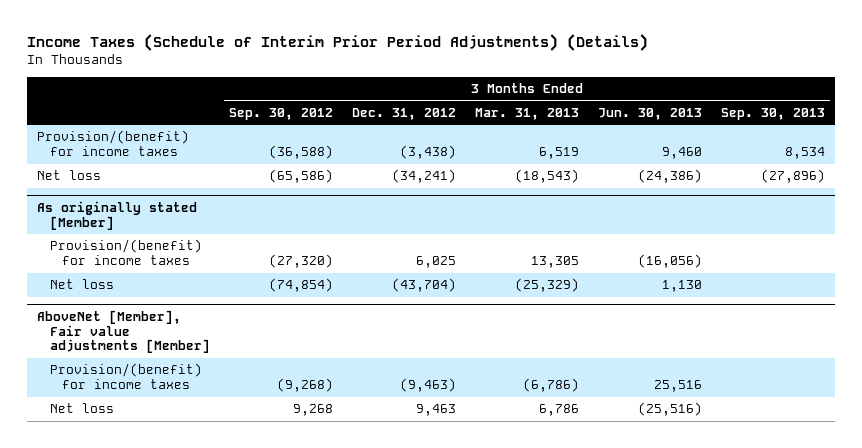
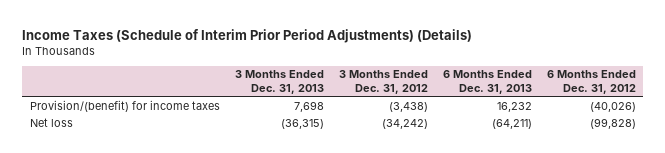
[228,107,333,120] Sep. 30, 2012 -> none
[475,107,580,120] Mar. 31, 2013 -> none
[598,107,703,120] Jun. 30, 2013 -> none
[721,107,826,120] Sep. 30, 2013 -> none
none -> [234,70,324,94] 3 Months Ended Dec. 31, 2013
none -> [442,70,532,94] 6 Months Ended Dec. 31, 2013
none -> [546,70,636,94] 6 Months Ended Dec. 31, 2012
[36,200,197,230] As originally stated [Member] -> none
[49,239,202,266] Provision/(benefit) for income taxes -> none
[49,279,114,290] Net loss -> none
[36,309,210,354] AboveNet [Member], Fair value adjustments [Member] -> none
[49,363,202,390] Provision/(benefit) for income taxes -> none
[49,403,114,414] Net loss -> none
[391,169,456,184] (34,241) -> [381,118,428,129] (34,242)

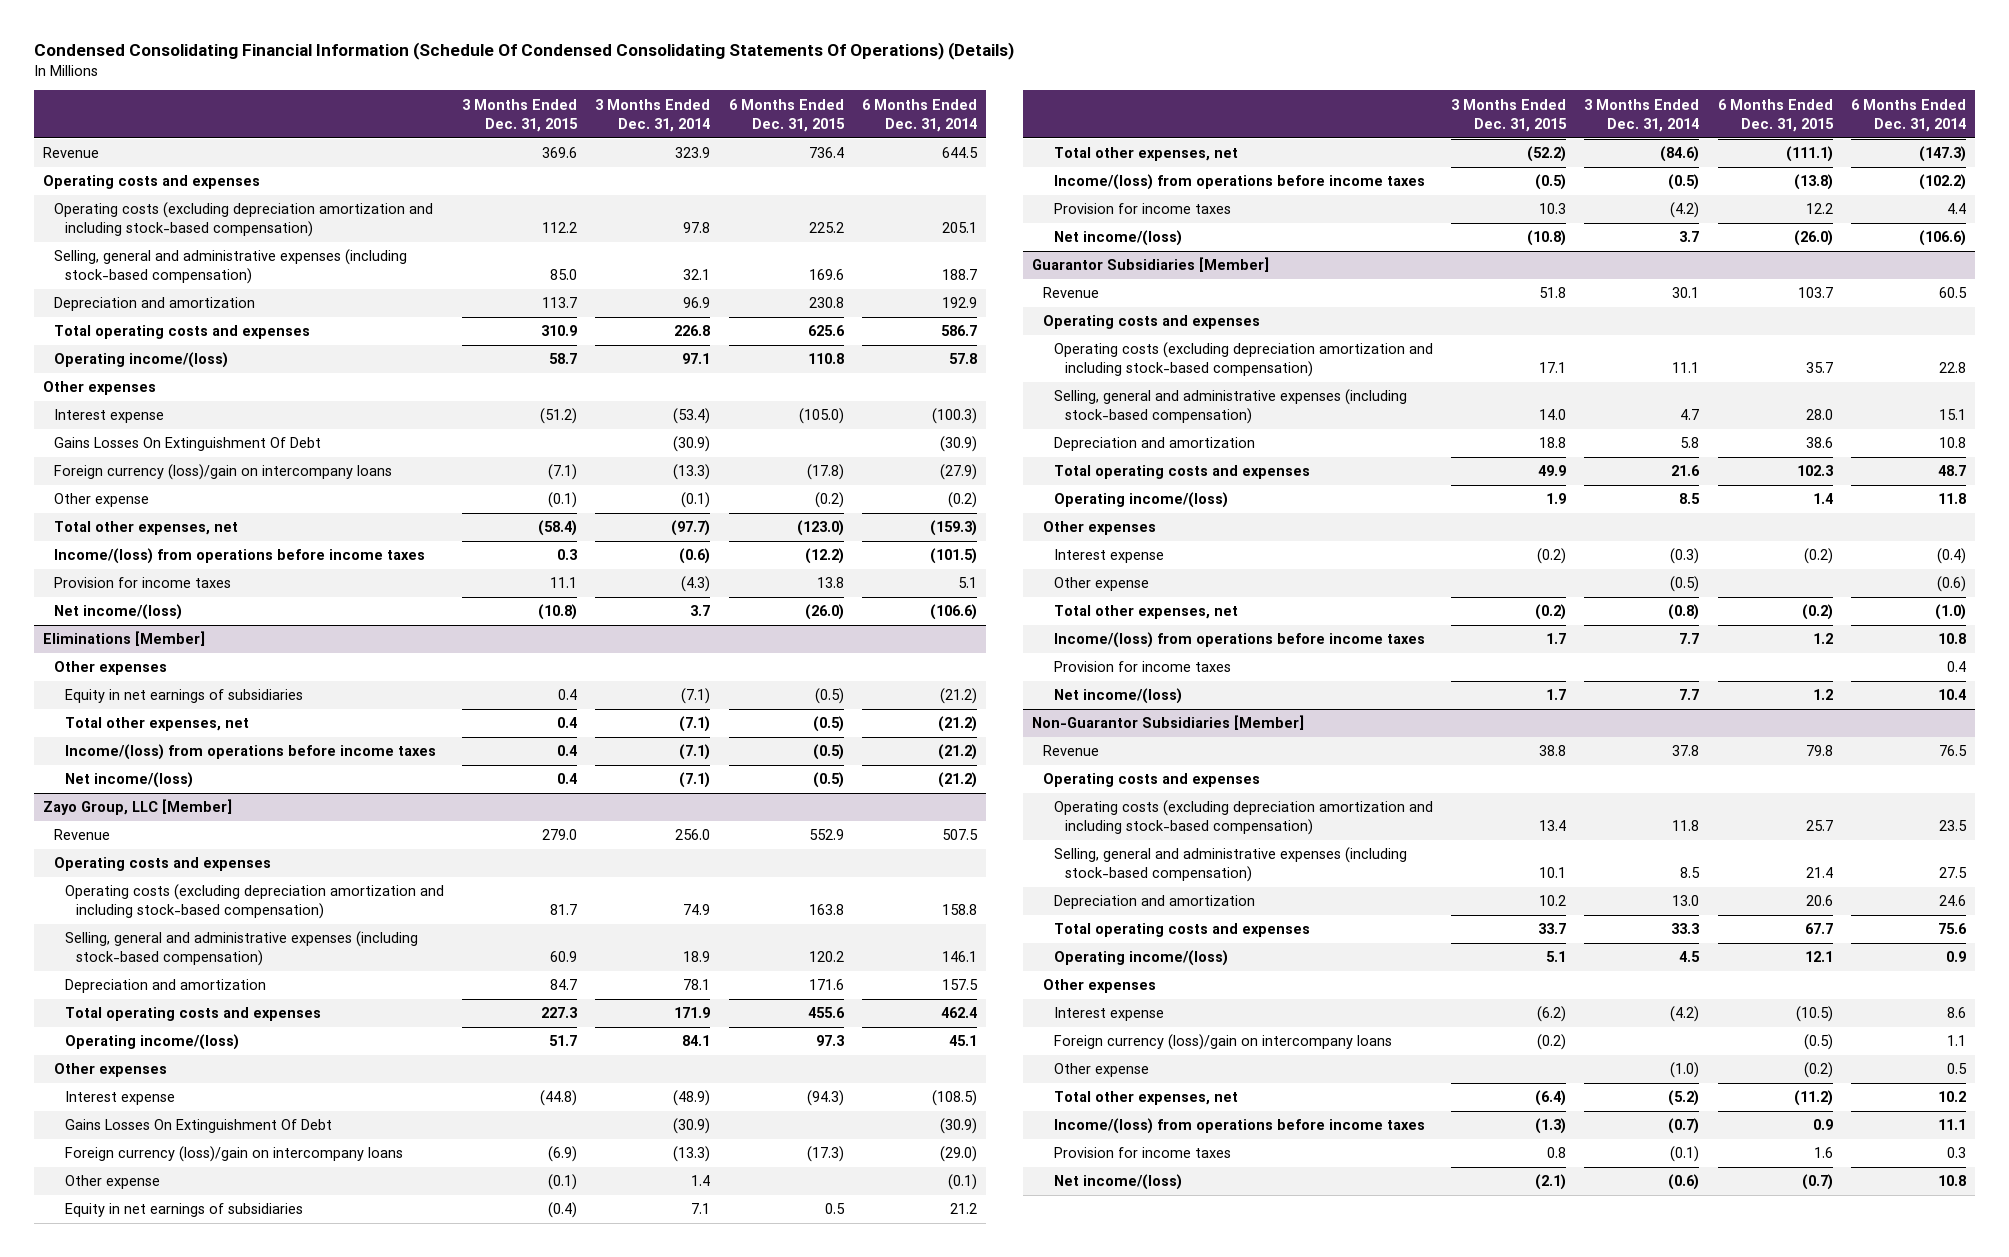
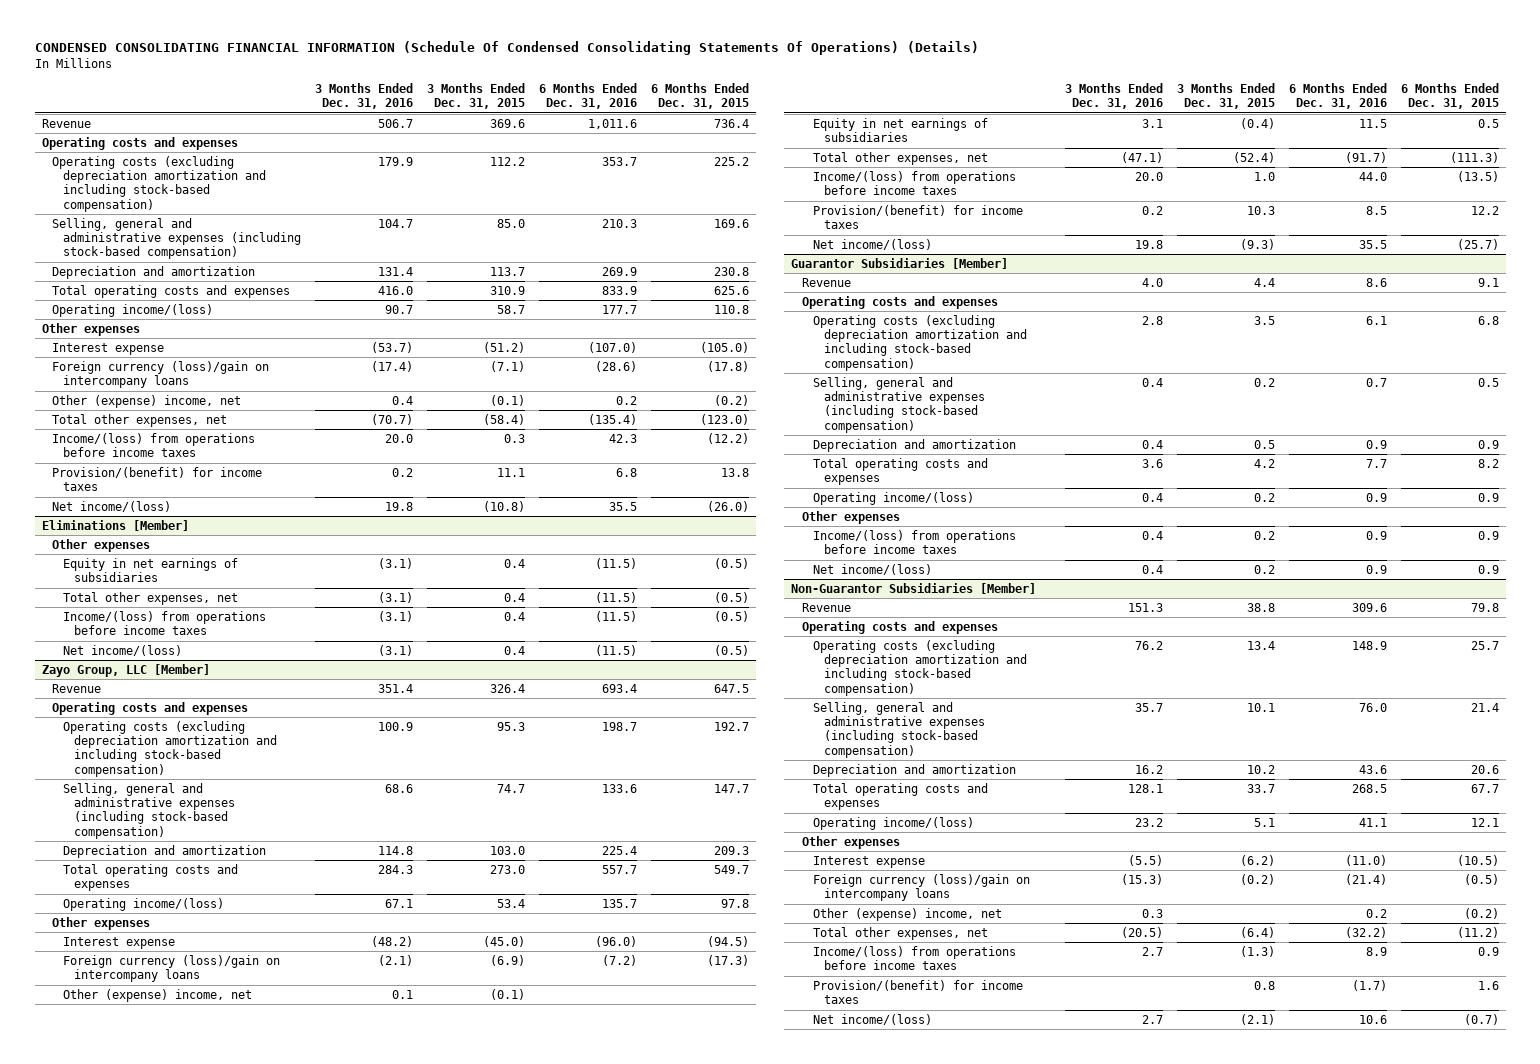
[33,42,1014,61] Condensed Consolidating Financial Information (Schedule Of Condensed Consolidating Statements Of Operations) (Details) -> [34,41,979,56] CONDENSED CONSOLIDATING FINANCIAL INFORMATION (Schedule Of Condensed Consolidating Statements Of Operations) (Details)
[595,98,711,132] 3 Months Ended Dec. 31, 2014 -> none
[862,98,978,132] 6 Months Ended Dec. 31, 2014 -> none
none -> [315,83,414,110] 3 Months Ended Dec. 31, 2016
none -> [538,83,637,110] 6 Months Ended Dec. 31, 2016
[53,437,321,452] Gains Losses On Extinguishment Of Debt -> none
[53,493,149,508] Other expense -> [52,394,242,408] Other (expense) income, net
[53,577,231,589] Provision for income taxes -> [52,466,263,492] Provision/(benefit) for income taxes
[542,829,578,841] 279.0 -> [490,683,526,693] 326.4
[808,829,844,841] 552.9 -> [713,683,749,693] 647.5
[550,904,578,916] 81.7 -> [497,721,526,731] 95.3
[808,904,844,916] 163.8 -> [713,721,749,731] 192.7
[550,951,578,963] 60.9 -> [497,783,526,793] 74.7
[808,951,844,963] 120.2 -> [713,783,749,793] 147.7
[550,979,578,991] 84.7 -> [490,845,526,855] 103.0
[808,979,844,991] 171.6 -> [713,845,749,855] 209.3
[541,1007,578,1019] 227.3 -> [490,864,526,874] 273.0
[807,1007,845,1019] 455.6 -> [713,864,749,874] 549.7
[549,1035,578,1047] 51.7 -> [497,898,526,908] 53.4
[815,1035,844,1047] 97.3 -> [720,898,749,908] 97.8
[64,1119,332,1134] Gains Losses On Extinguishment Of Debt -> none
[540,1090,578,1107] (44.8) -> [483,935,526,947] (45.0)
[806,1090,844,1107] (94.3) -> [706,935,749,947] (94.5)
[64,1175,160,1190] Other expense -> [63,988,253,1002] Other (expense) income, net
[1527,146,1567,163] (52.2) -> [1232,151,1275,163] (52.4)
[1785,146,1833,163] (111.1) -> [1449,151,1499,163] (111.3)
[1535,174,1567,191] (0.5) -> [1253,171,1275,181] 1.0
[1793,174,1833,191] (13.8) -> [1456,170,1499,182] (13.5)
[1053,203,1231,215] Provision for income taxes -> [812,204,1023,230] Provision/(benefit) for income taxes
[1527,230,1567,247] (10.8) -> [1239,238,1275,250] (9.3)
[1793,230,1833,247] (26.0) -> [1456,238,1499,250] (25.7)
[1539,287,1567,299] 51.8 -> [1253,277,1275,287] 4.4
[1797,287,1833,299] 103.7 -> [1477,277,1499,287] 9.1
[1539,362,1567,374] 17.1 -> [1253,315,1275,325] 3.5
[1805,362,1833,374] 35.7 -> [1477,315,1499,325] 6.8
[1539,409,1567,421] 14.0 -> [1253,377,1275,387] 0.2
[1805,409,1833,421] 28.0 -> [1477,377,1499,387] 0.5
[1539,437,1567,449] 18.8 -> [1253,439,1275,449] 0.5
[1805,437,1833,449] 38.6 -> [1477,439,1499,449] 0.9
[1538,465,1567,477] 49.9 -> [1253,458,1275,468] 4.2
[1796,465,1833,477] 102.3 -> [1477,458,1499,468] 8.2
[1546,493,1567,505] 1.9 -> [1253,492,1275,502] 0.2
[1812,493,1833,505] 1.4 -> [1477,492,1499,502] 0.9
[1053,549,1164,564] Interest expense -> none
[1053,577,1149,592] Other expense -> none
[1053,605,1238,620] Total other expenses, net -> none
[1053,661,1231,673] Provision for income taxes -> none
[1546,633,1567,645] 1.7 -> [1253,530,1275,540] 0.2
[1812,633,1833,645] 1.2 -> [1477,530,1499,540] 0.9
[1546,689,1567,701] 1.7 -> [1253,564,1275,574] 0.2
[1812,689,1833,701] 1.2 -> [1477,564,1499,574] 0.9
[1053,1063,1149,1078] Other expense -> [812,907,1002,921] Other (expense) income, net
[1053,1147,1231,1159] Provision for income taxes -> [812,979,1023,1005] Provision/(benefit) for income taxes

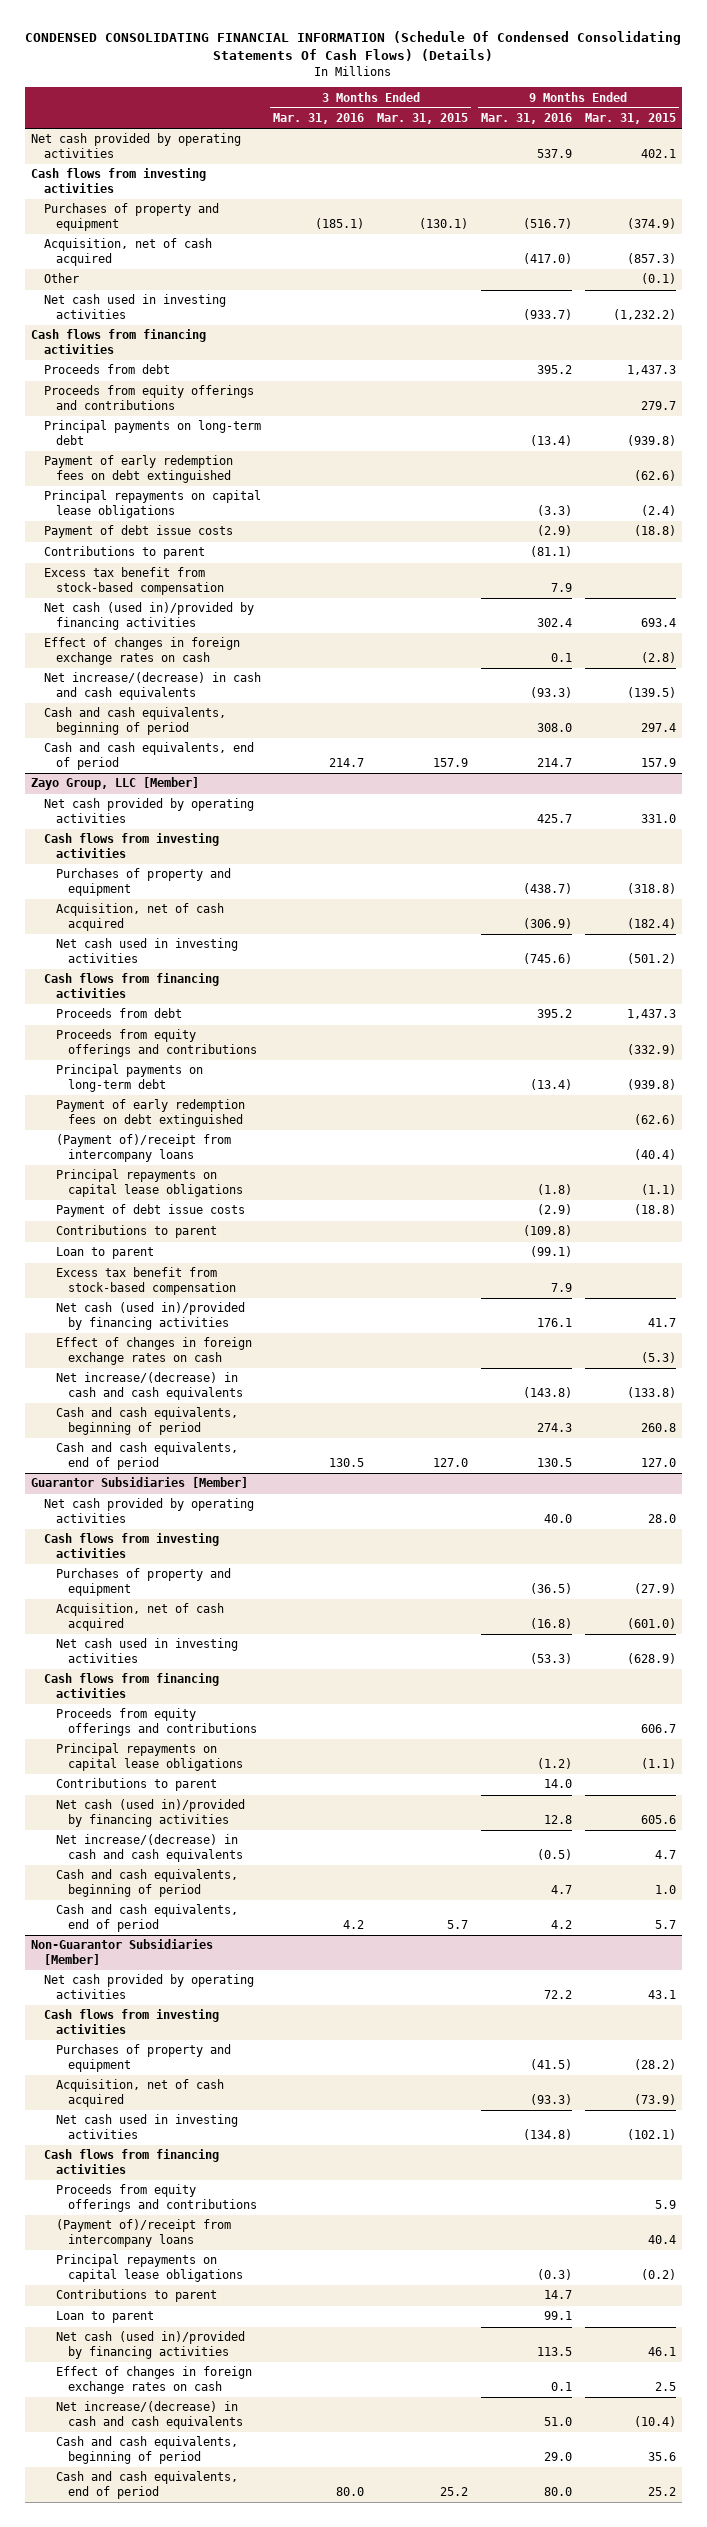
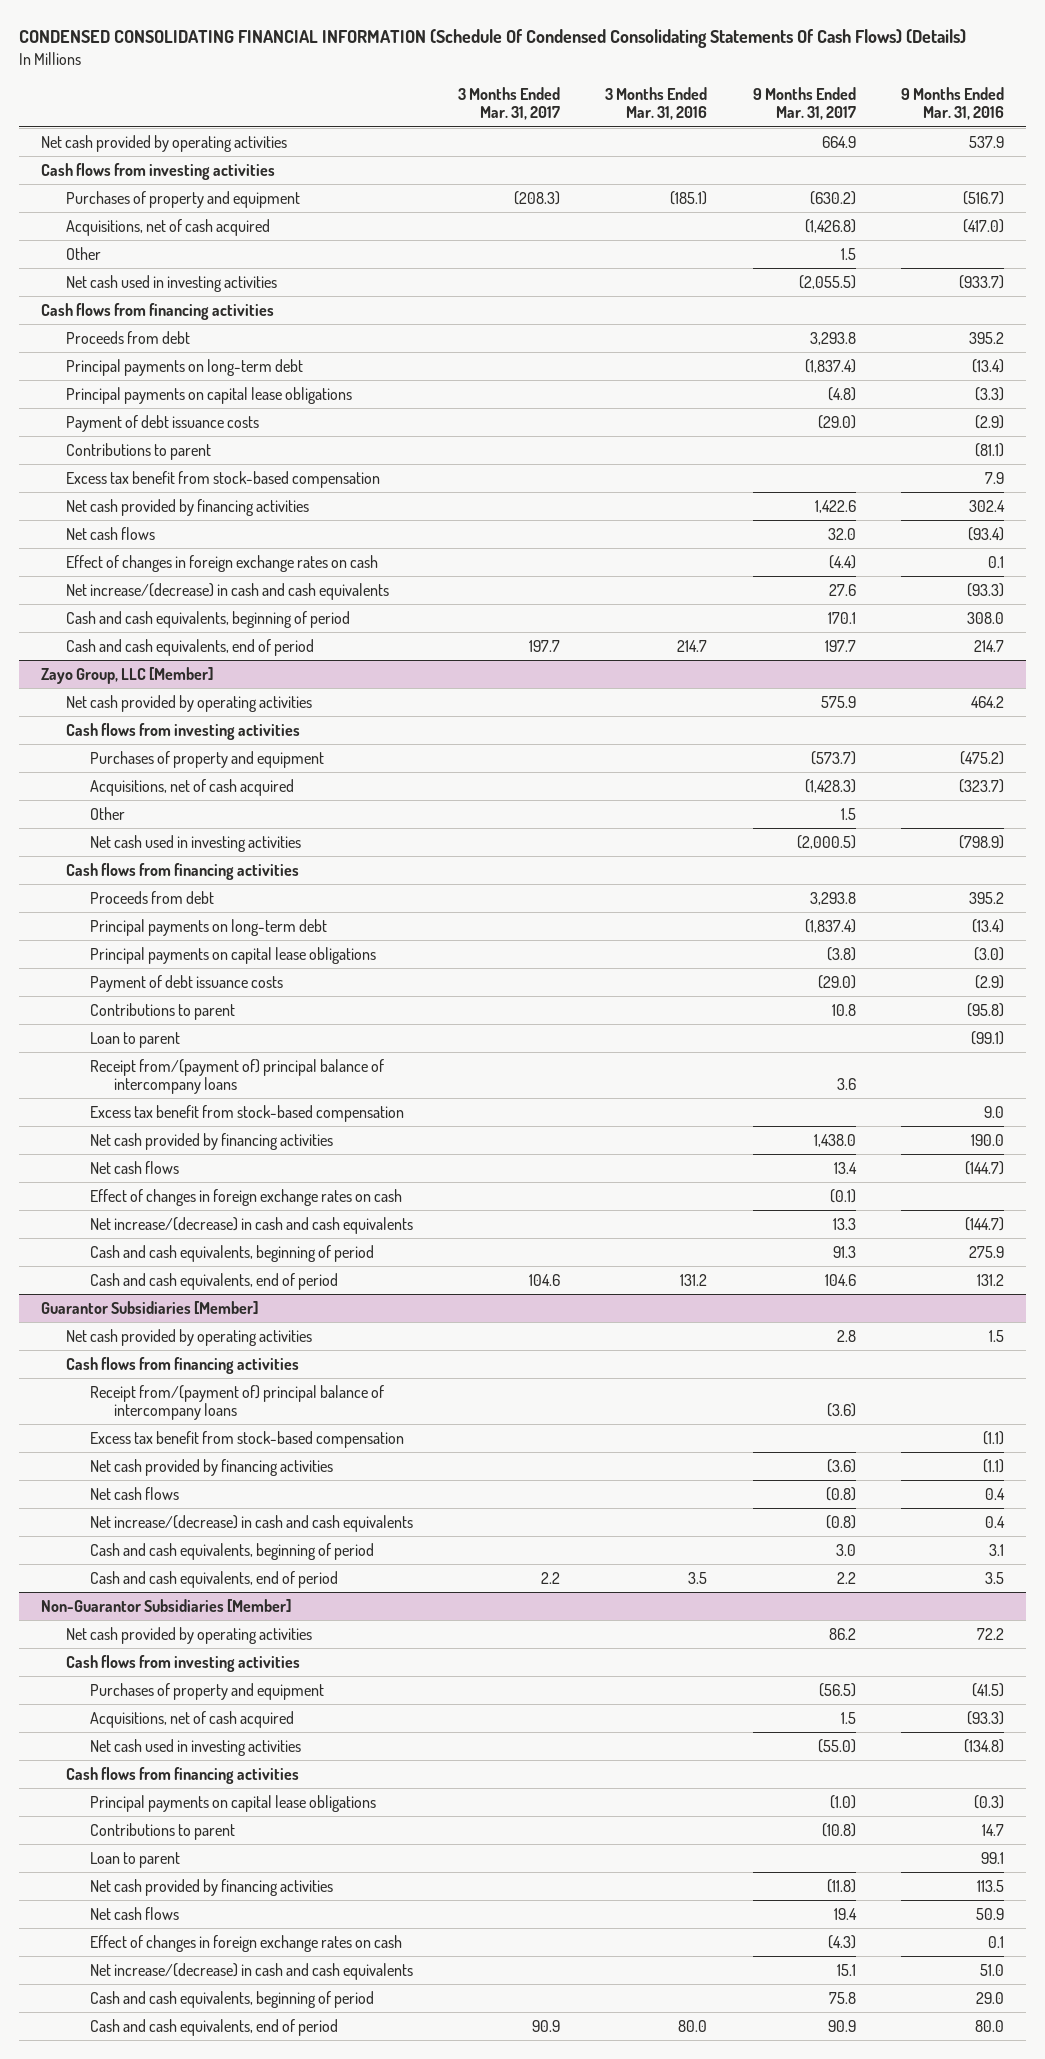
[377,113,469,125] Mar. 31, 2015 -> none
[584,113,676,125] Mar. 31, 2015 -> none
none -> [458,87,561,121] 3 Months Ended Mar. 31, 2017
none -> [752,87,856,121] 9 Months Ended Mar. 31, 2017
[43,238,212,266] Acquisition, net of cash acquired -> [65,218,270,236] Acquisitions, net of cash acquired
[43,385,254,410] Proceeds from equity offerings and contributions -> none
[43,455,233,483] Payment of early redemption fees on debt extinguished -> none
[43,490,261,518] Principal repayments on capital lease obligations -> [65,386,352,404] Principal payments on capital lease obligations
[43,525,233,539] Payment of debt issue costs -> [65,414,259,432] Payment of debt issuance costs
[43,602,254,630] Net cash (used in)/provided by financing activities -> [65,498,309,516] Net cash provided by financing activities
none -> [65,526,155,540] Net cash flows
[537,813,573,823] 425.7 -> [970,695,1004,708] 464.2
[523,882,573,894] (438.7) -> [959,750,1004,765] (475.2)
[56,903,225,931] Acquisition, net of cash acquired -> [90,778,295,796] Acquisitions, net of cash acquired
[523,917,573,929] (306.9) -> [958,778,1004,793] (323.7)
none -> [90,806,126,820] Other
[523,952,573,964] (745.6) -> [958,834,1004,849] (798.9)
[56,1029,258,1057] Proceeds from equity offerings and contributions -> none
[56,1099,246,1127] Payment of early redemption fees on debt extinguished -> none
[56,1134,232,1162] (Payment of)/receipt from intercompany loans -> none
[56,1169,244,1197] Principal repayments on capital lease obligations -> [90,946,377,964] Principal payments on capital lease obligations
[537,1183,573,1195] (1.8) -> [973,946,1004,961] (3.0)
[56,1204,246,1218] Payment of debt issue costs -> [90,974,284,992] Payment of debt issuance costs
[523,1225,573,1237] (109.8) -> [966,1002,1004,1017] (95.8)
none -> [90,1058,385,1095] Receipt from/(payment of) principal balance of intercompany loans
[551,1282,573,1292] 7.9 -> [983,1105,1004,1118] 9.0
[56,1302,246,1330] Net cash (used in)/provided by financing activities -> [90,1132,334,1150] Net cash provided by financing activities
[537,1317,573,1327] 176.1 -> [970,1133,1004,1146] 190.0
none -> [90,1160,180,1174] Net cash flows
[523,1386,573,1398] (143.8) -> [964,1216,1004,1231] (144.7)
[537,1422,573,1432] 274.3 -> [968,1245,1004,1258] 275.9
[329,1457,365,1467] 130.5 -> [680,1273,708,1286] 131.2
[537,1457,573,1467] 130.5 -> [976,1273,1004,1286] 131.2
[43,1533,219,1558] Cash flows from investing activities -> none
[56,1568,232,1596] Purchases of property and equipment -> none
[56,1603,225,1631] Acquisition, net of cash acquired -> none
[56,1638,239,1663] Net cash used in investing activities -> none
[544,1513,573,1523] 40.0 -> [988,1329,1004,1342] 1.5
[56,1708,258,1736] Proceeds from equity offerings and contributions -> none
[56,1743,244,1771] Principal repayments on capital lease obligations -> none
[56,1778,218,1792] Contributions to parent -> none
none -> [90,1384,385,1421] Receipt from/(payment of) principal balance of intercompany loans
none -> [90,1430,405,1448] Excess tax benefit from stock-based compensation
[56,1799,246,1827] Net cash (used in)/provided by financing activities -> [90,1458,334,1476] Net cash provided by financing activities
[544,1814,573,1824] 12.8 -> [982,1458,1004,1473] (1.1)
none -> [90,1486,180,1500] Net cash flows
[537,1848,573,1860] (0.5) -> [984,1515,1005,1528] 0.4
[551,1884,573,1894] 4.7 -> [988,1543,1004,1556] 3.1
[343,1919,365,1929] 4.2 -> [688,1571,708,1584] 3.5
[551,1919,573,1929] 4.2 -> [984,1571,1004,1584] 3.5
[56,2079,225,2107] Acquisition, net of cash acquired -> [90,1710,295,1728] Acquisitions, net of cash acquired
[56,2184,258,2212] Proceeds from equity offerings and contributions -> none
[56,2219,232,2247] (Payment of)/receipt from intercompany loans -> none
[56,2254,244,2282] Principal repayments on capital lease obligations -> [90,1794,377,1812] Principal payments on capital lease obligations
[56,2331,246,2359] Net cash (used in)/provided by financing activities -> [90,1878,334,1896] Net cash provided by financing activities
none -> [90,1906,180,1920] Net cash flows

